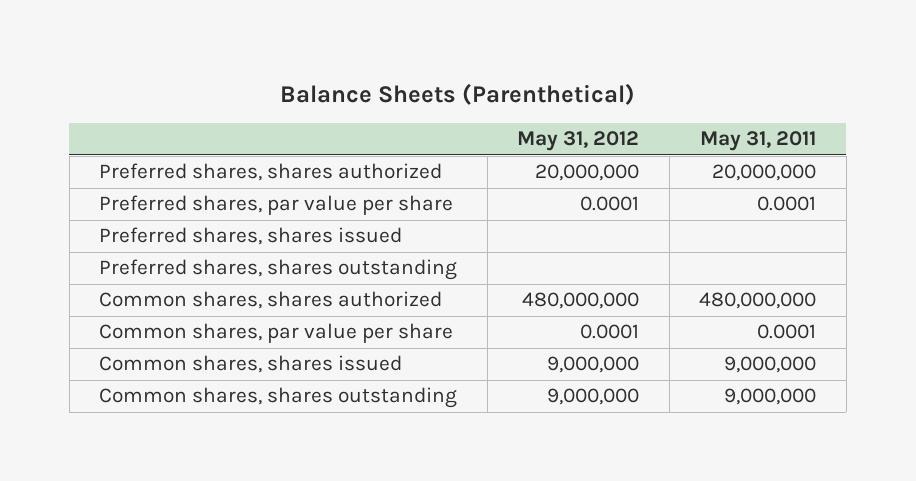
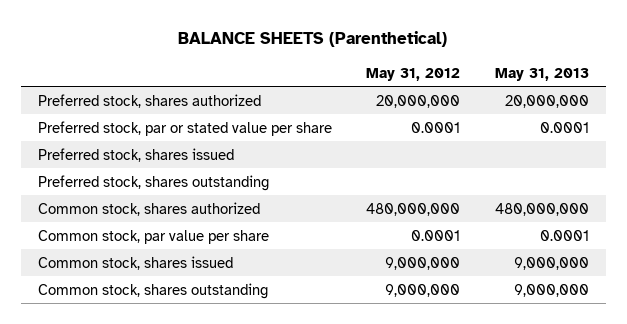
[279,82,635,105] Balance Sheets (Parenthetical) -> [178,31,448,48] BALANCE SHEETS (Parenthetical)
[700,131,817,152] May 31, 2011 -> none
none -> [494,67,589,81] May 31, 2013
[99,163,443,182] Preferred shares, shares authorized -> [38,93,262,108] Preferred stock, shares authorized
[99,195,454,216] Preferred shares, par value per share -> [38,120,333,136] Preferred stock, par or stated value per share
[99,227,403,246] Preferred shares, shares issued -> [38,147,235,162] Preferred stock, shares issued
[99,259,458,281] Preferred shares, shares outstanding -> [38,174,270,191] Preferred stock, shares outstanding
[99,291,443,310] Common shares, shares authorized -> [38,201,261,216] Common stock, shares authorized
[99,323,454,344] Common shares, par value per share -> [38,229,270,244] Common stock, par value per share
[99,355,403,374] Common shares, shares issued -> [38,255,234,270] Common stock, shares issued
[99,387,458,409] Common shares, shares outstanding -> [38,282,269,299] Common stock, shares outstanding

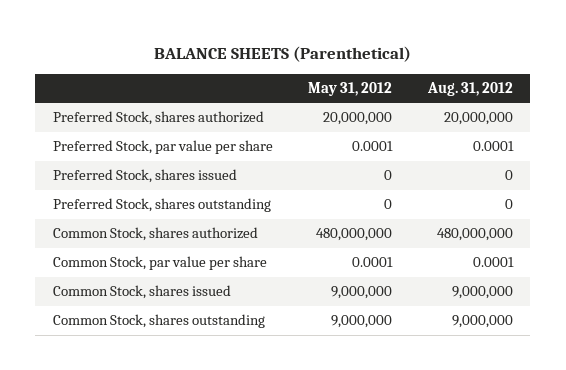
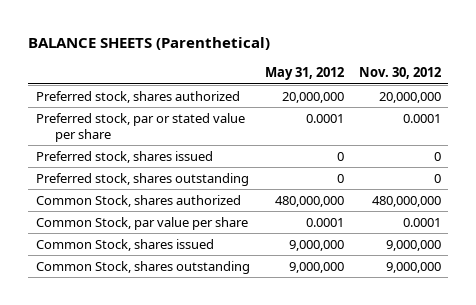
[426,82,513,97] Aug. 31, 2012 -> none
none -> [358,67,441,80] Nov. 30, 2012
[53,111,265,126] Preferred Stock, shares authorized -> [35,90,240,103] Preferred stock, shares authorized
[53,140,274,155] Preferred Stock, par value per share -> [35,112,245,142] Preferred stock, par or stated value per share
[53,169,238,184] Preferred Stock, shares issued -> [35,150,213,163] Preferred stock, shares issued
[53,198,272,213] Preferred Stock, shares outstanding -> [35,172,249,186] Preferred stock, shares outstanding

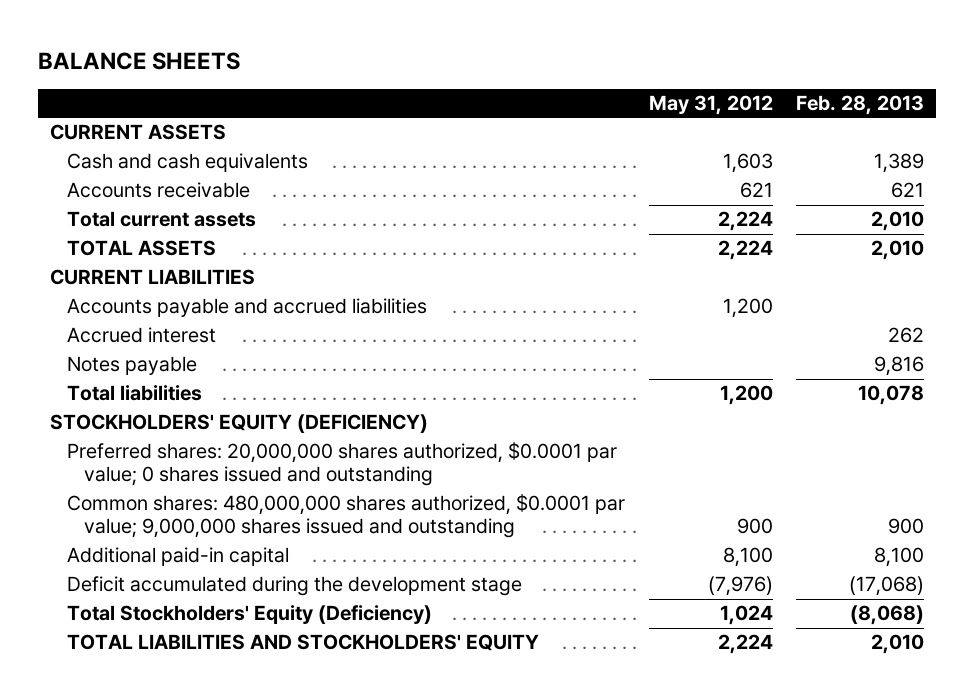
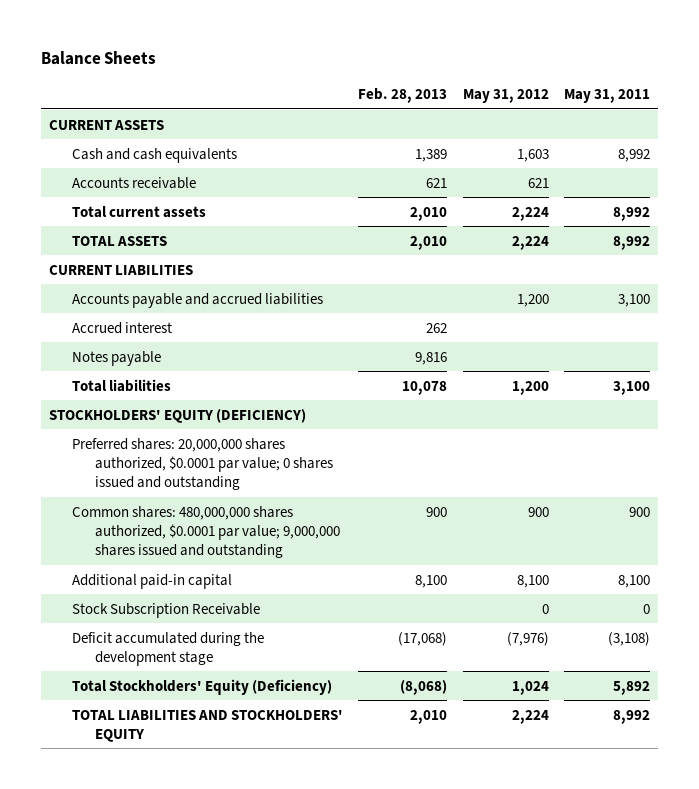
[37,51,240,70] BALANCE SHEETS -> [41,51,157,66] Balance Sheets
none -> [563,88,650,103] May 31, 2011
none -> [71,602,260,618] Stock Subscription Receivable

